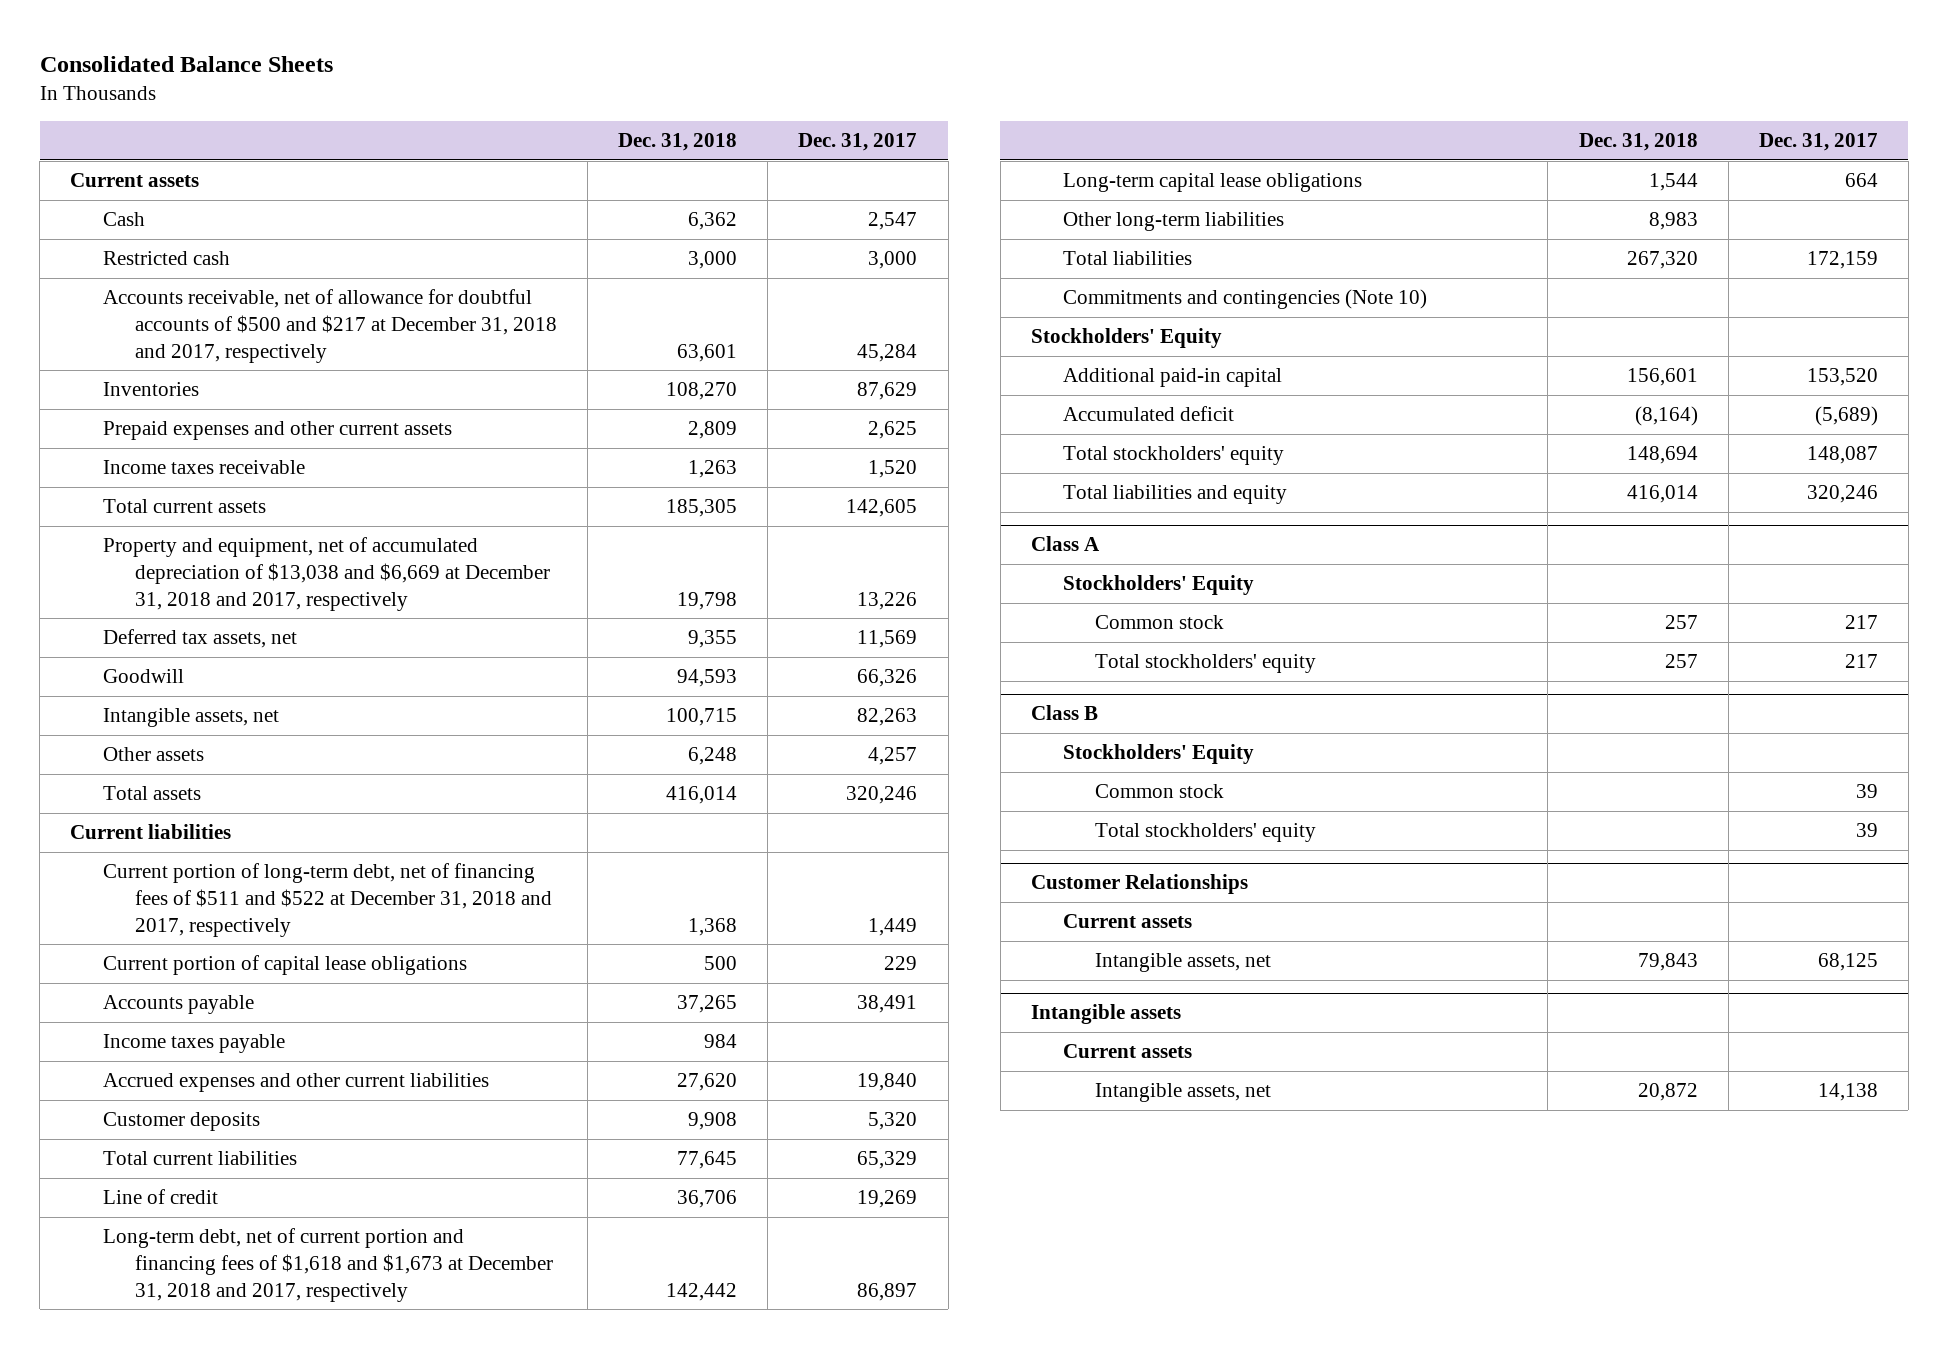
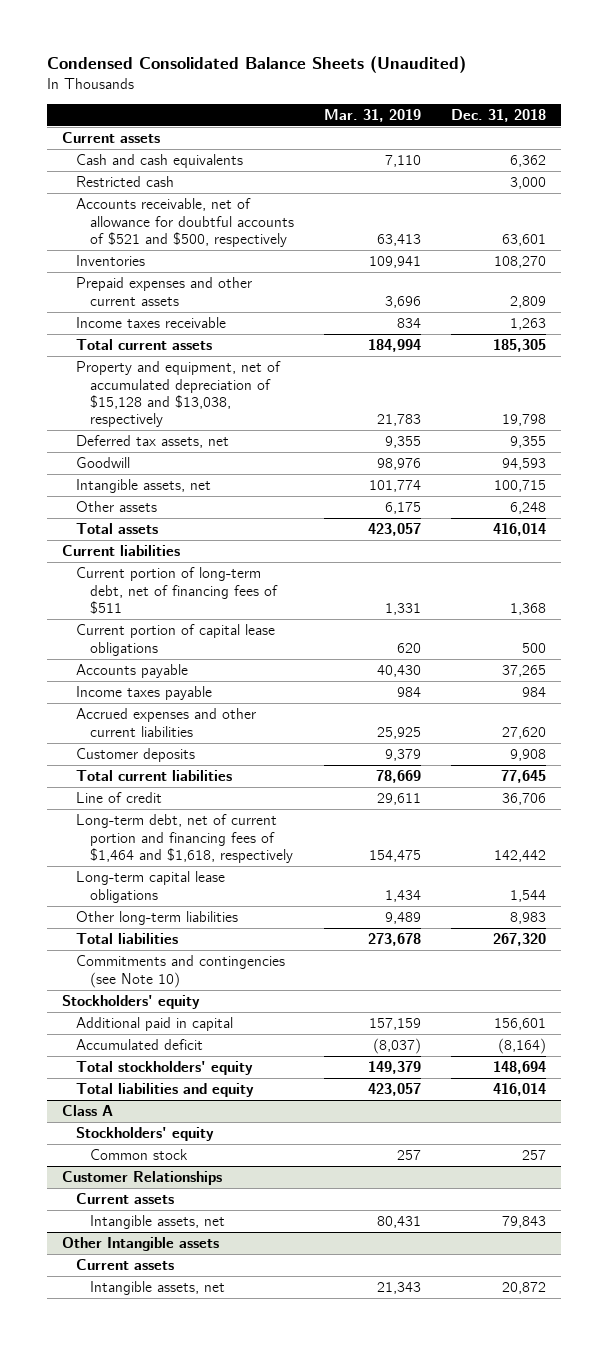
[39,56,333,73] Consolidated Balance Sheets -> [46,56,466,74] Condensed Consolidated Balance Sheets (Unaudited)
[798,133,918,152] Dec. 31, 2017 -> none
none -> [324,108,422,122] Mar. 31, 2019
[102,212,145,227] Cash -> [75,154,243,169] Cash and cash equivalents
[102,289,558,363] Accounts receivable, net of allowance for doubtful accounts of $500 and $217 at December 31, 2018 and 2017, respectively -> [75,198,294,247] Accounts receivable, net of allowance for doubtful accounts of $521 and $500, respectively
[102,537,551,611] Property and equipment, net of accumulated depreciation of $13,038 and $6,669 at December 31, 2018 and 2017, respectively -> [75,361,281,428] Property and equipment, net of accumulated depreciation of $15,128 and $13,038, respectively
[102,863,553,937] Current portion of long-term debt, net of financing fees of $511 and $522 at December 31, 2018 and 2017, respectively -> [75,567,278,614] Current portion of long-term debt, net of financing fees of $511
[102,1228,554,1302] Long-term debt, net of current portion and financing fees of $1,618 and $1,673 at December 31, 2018 and 2017, respectively -> [75,814,293,863] Long-term debt, net of current portion and financing fees of $1,464 and $1,618, respectively
[1063,289,1428,310] Commitments and contingencies (Note 10) -> [75,955,285,988] Commitments and contingencies (see Note 10)
[1030,328,1222,349] Stockholders' Equity -> [61,995,200,1010] Stockholders' equity
[1063,368,1283,388] Additional paid-in capital -> [75,1017,233,1032] Additional paid in capital
[1063,575,1255,596] Stockholders' Equity -> [75,1127,214,1142] Stockholders' equity
[1095,654,1317,674] Total stockholders' equity -> none
[1030,705,1098,721] Class B -> none
[1063,744,1255,765] Stockholders' Equity -> none
[1095,784,1225,799] Common stock -> none
[1095,823,1317,843] Total stockholders' equity -> none
[1030,1004,1181,1025] Intangible assets -> [61,1237,219,1252] Other Intangible assets

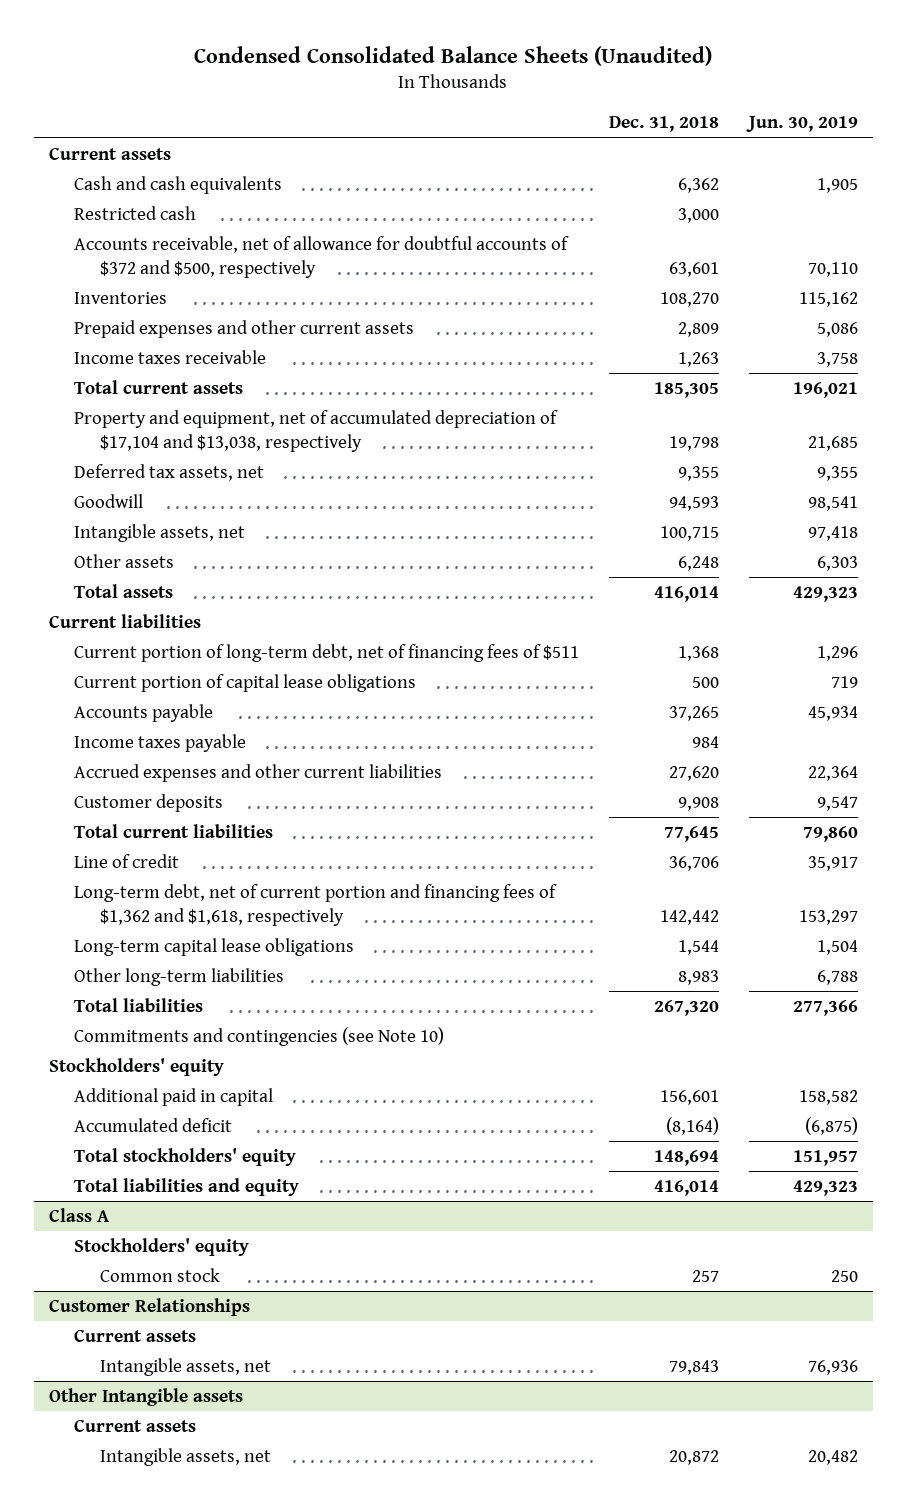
[324,108,422,122] Mar. 31, 2019 -> none
none -> [745,116,858,133] Jun. 30, 2019
[75,198,294,247] Accounts receivable, net of allowance for doubtful accounts of $521 and $500, respectively -> [74,236,570,278] Accounts receivable, net of allowance for doubtful accounts of $372 and $500, respectively
[75,361,281,428] Property and equipment, net of accumulated depreciation of $15,128 and $13,038, respectively -> [74,410,559,452] Property and equipment, net of accumulated depreciation of $17,104 and $13,038, respectively
[75,814,293,863] Long-term debt, net of current portion and financing fees of $1,464 and $1,618, respectively -> [74,884,558,926] Long-term debt, net of current portion and financing fees of $1,362 and $1,618, respectively

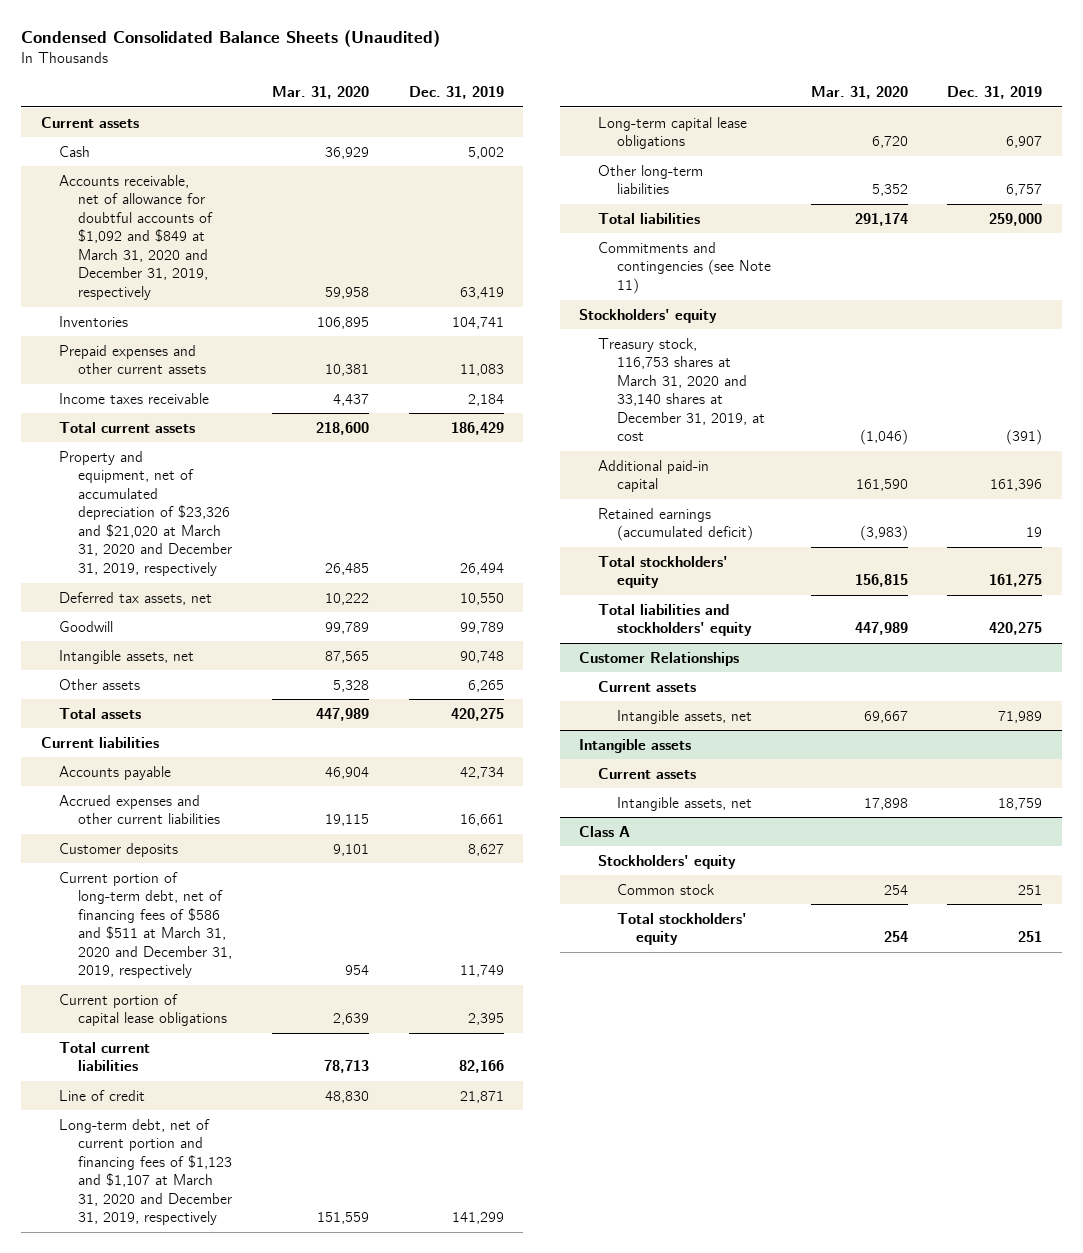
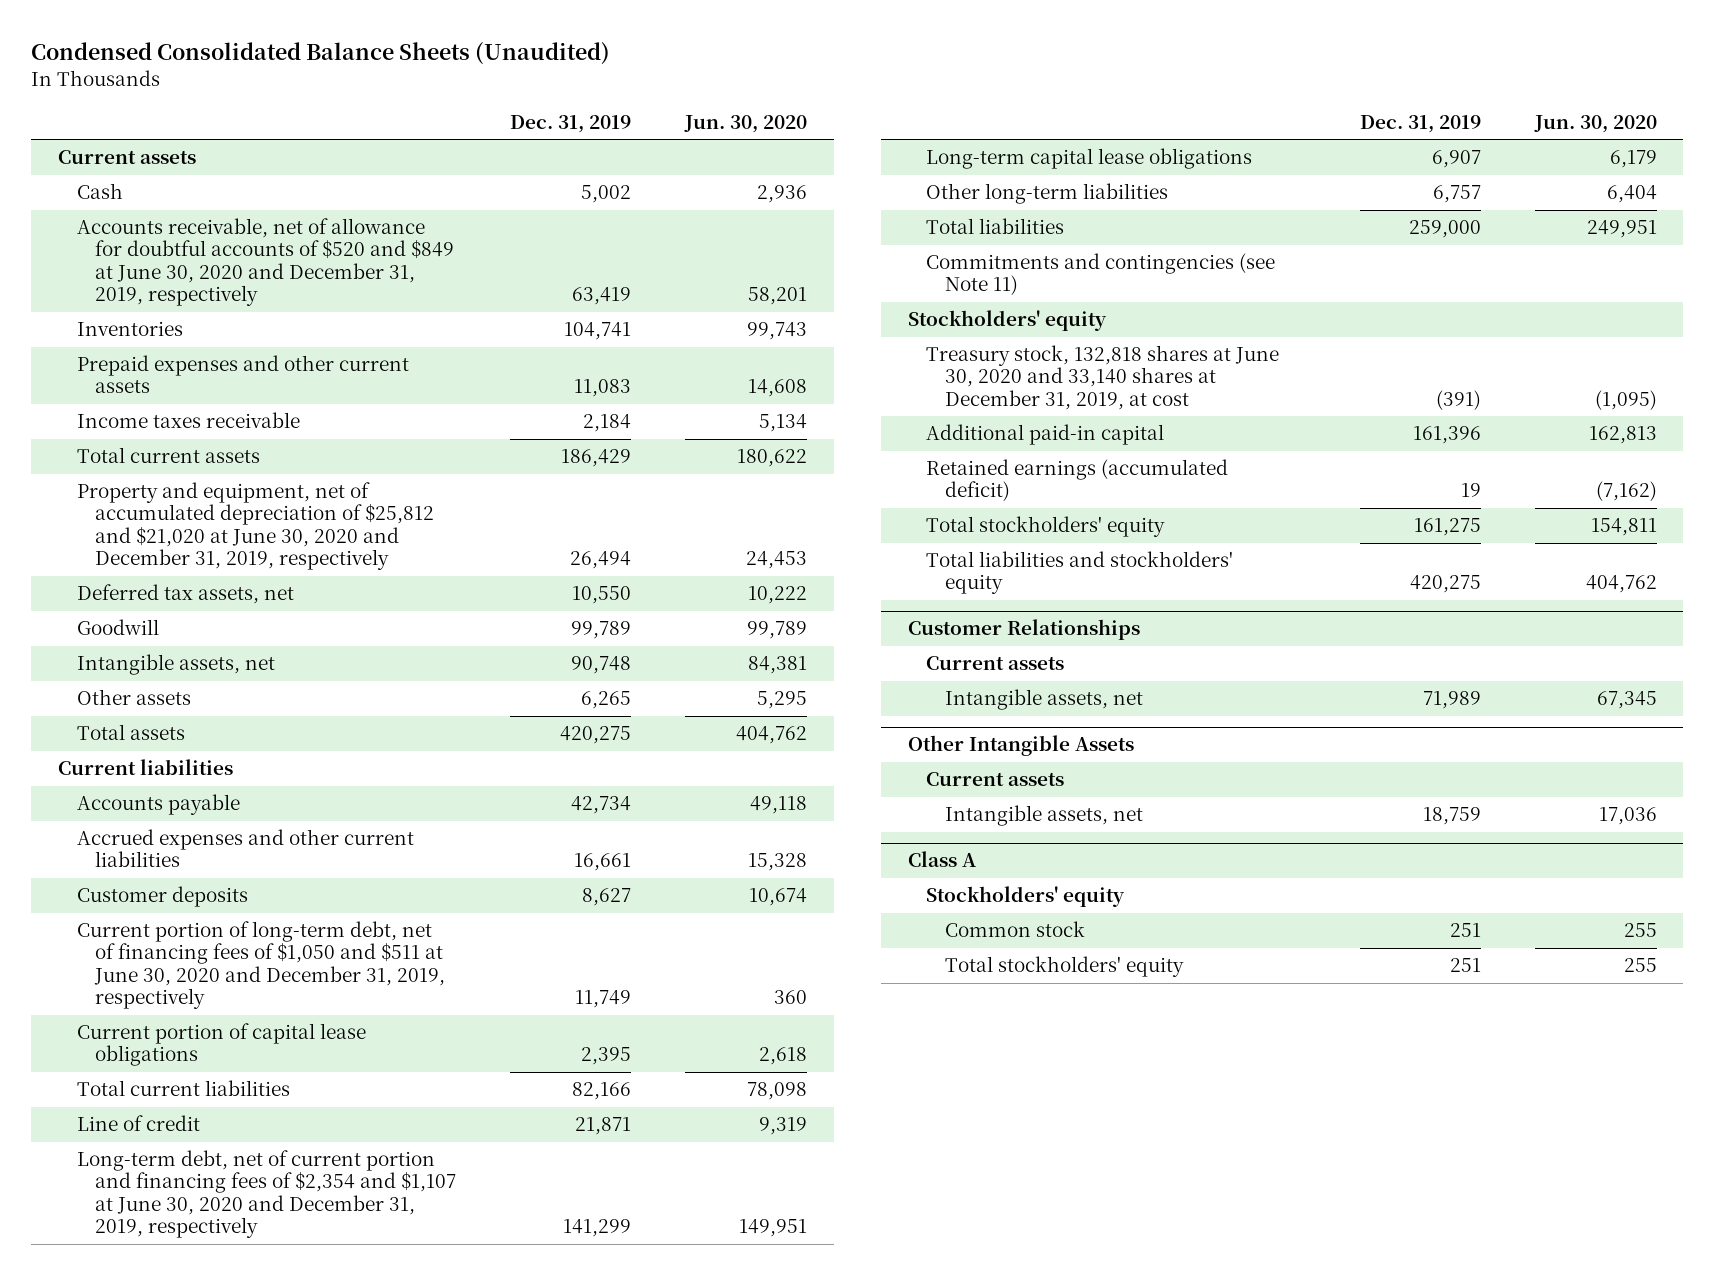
[271,86,369,100] Mar. 31, 2020 -> none
none -> [683,114,807,133] Jun. 30, 2020
[59,174,214,300] Accounts receivable, net of allowance for doubtful accounts of $1,092 and $849 at March 31, 2020 and December 31, 2019, respectively -> [76,218,455,306] Accounts receivable, net of allowance for doubtful accounts of $520 and $849 at June 30, 2020 and December 31, 2019, respectively
[59,450,233,576] Property and equipment, net of accumulated depreciation of $23,326 and $21,020 at March 31, 2020 and December 31, 2019, respectively -> [76,482,435,570] Property and equipment, net of accumulated depreciation of $25,812 and $21,020 at June 30, 2020 and December 31, 2019, respectively
[59,871,233,979] Current portion of long-term debt, net of financing fees of $586 and $511 at March 31, 2020 and December 31, 2019, respectively -> [76,921,446,1009] Current portion of long-term debt, net of financing fees of $1,050 and $511 at June 30, 2020 and December 31, 2019, respectively
[59,1118,233,1226] Long-term debt, net of current portion and financing fees of $1,123 and $1,107 at March 31, 2020 and December 31, 2019, respectively -> [76,1150,457,1238] Long-term debt, net of current portion and financing fees of $2,354 and $1,107 at June 30, 2020 and December 31, 2019, respectively
[598,337,765,442] Treasury stock, 116,753 shares at March 31, 2020 and 33,140 shares at December 31, 2019, at cost -> [926,345,1280,410] Treasury stock, 132,818 shares at June 30, 2020 and 33,140 shares at December 31, 2019, at cost
[579,738,692,753] Intangible assets -> [907,735,1134,757] Other Intangible Assets

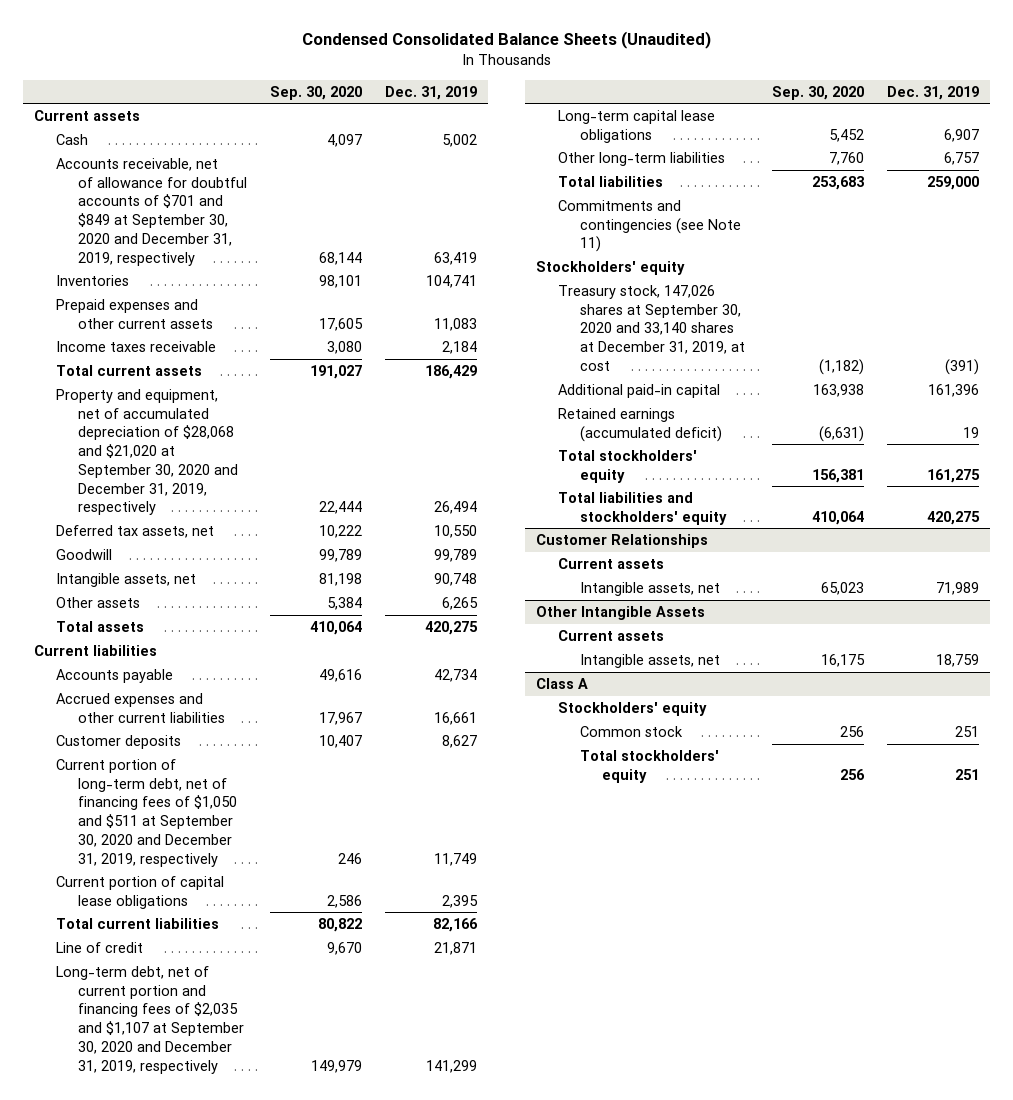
[683,114,807,133] Jun. 30, 2020 -> none
none -> [269,85,362,100] Sep. 30, 2020
[76,218,455,306] Accounts receivable, net of allowance for doubtful accounts of $520 and $849 at June 30, 2020 and December 31, 2019, respectively -> [56,158,247,266] Accounts receivable, net of allowance for doubtful accounts of $701 and $849 at September 30, 2020 and December 31, 2019, respectively
[76,482,435,570] Property and equipment, net of accumulated depreciation of $25,812 and $21,020 at June 30, 2020 and December 31, 2019, respectively -> [56,389,238,516] Property and equipment, net of accumulated depreciation of $28,068 and $21,020 at September 30, 2020 and December 31, 2019, respectively
[76,921,446,1009] Current portion of long-term debt, net of financing fees of $1,050 and $511 at June 30, 2020 and December 31, 2019, respectively -> [56,759,237,867] Current portion of long-term debt, net of financing fees of $1,050 and $511 at September 30, 2020 and December 31, 2019, respectively
[76,1150,457,1238] Long-term debt, net of current portion and financing fees of $2,354 and $1,107 at June 30, 2020 and December 31, 2019, respectively -> [56,966,244,1074] Long-term debt, net of current portion and financing fees of $2,035 and $1,107 at September 30, 2020 and December 31, 2019, respectively
[926,345,1280,410] Treasury stock, 132,818 shares at June 30, 2020 and 33,140 shares at December 31, 2019, at cost -> [558,285,745,371] Treasury stock, 147,026 shares at September 30, 2020 and 33,140 shares at December 31, 2019, at cost

